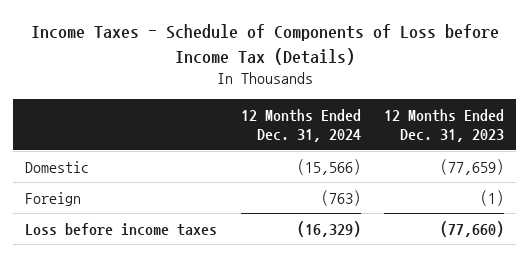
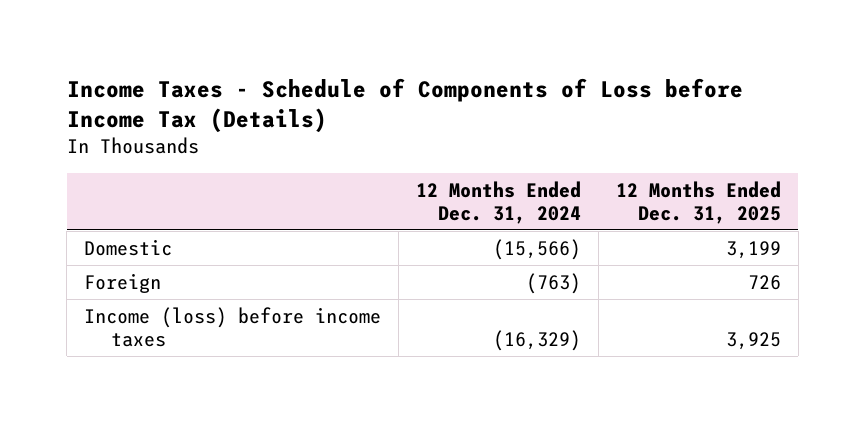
[384,108,505,143] 12 Months Ended Dec. 31, 2023 -> none
none -> [615,180,781,224] 12 Months Ended Dec. 31, 2025
[24,222,217,236] Loss before income taxes -> [84,306,382,347] Income (loss) before income taxes

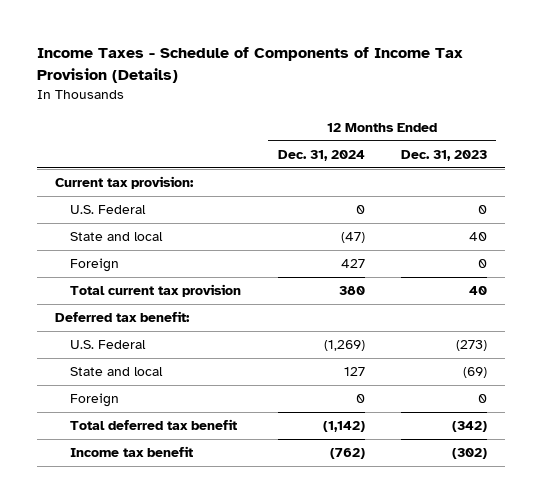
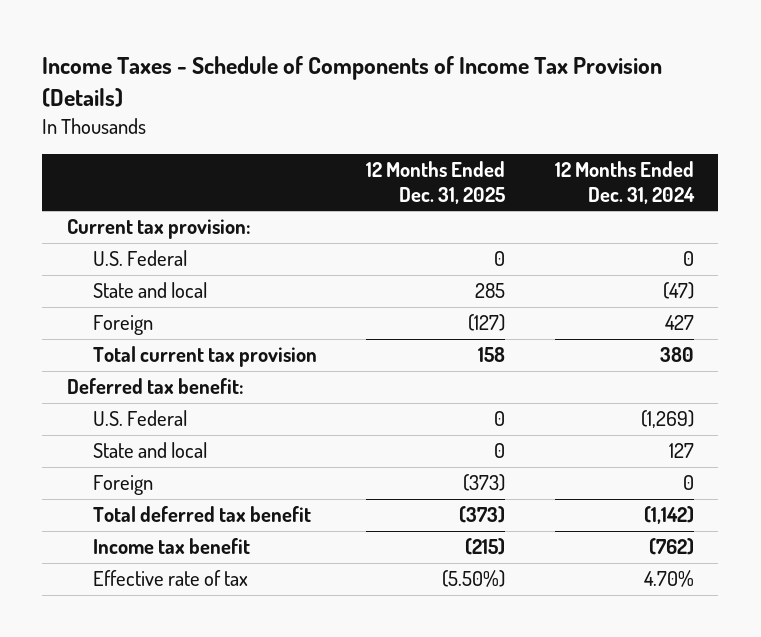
[401,149,488,161] Dec. 31, 2023 -> none
none -> [366,161,506,205] 12 Months Ended Dec. 31, 2025
none -> [92,570,248,587] Effective rate of tax

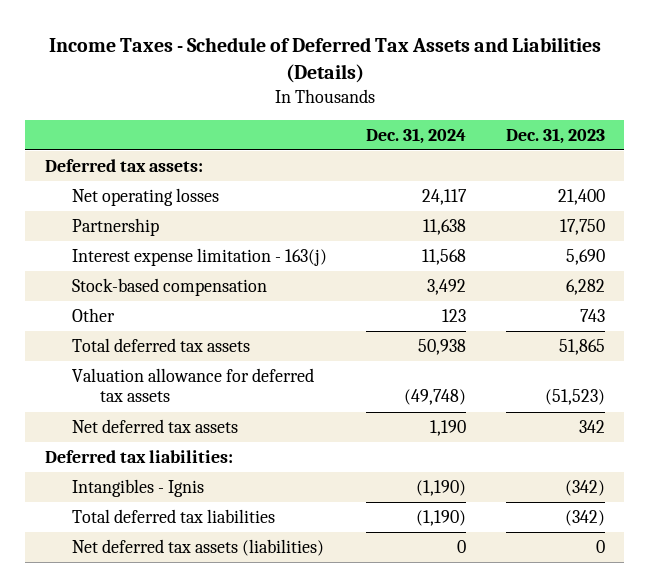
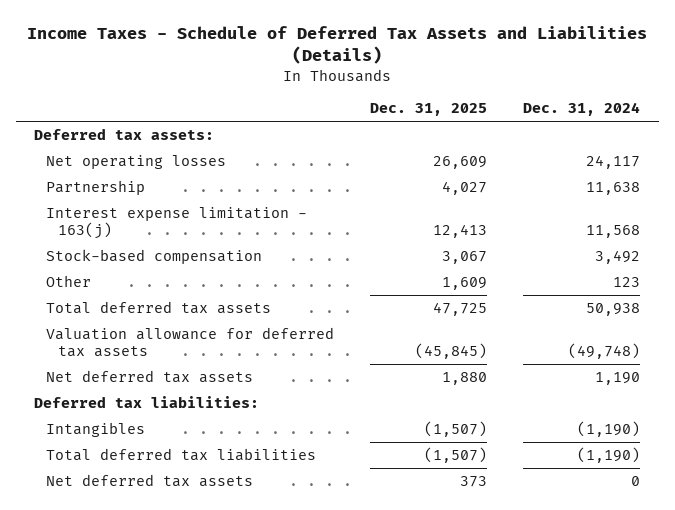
[505,127,605,144] Dec. 31, 2023 -> none
none -> [370,103,488,117] Dec. 31, 2025
[72,478,205,497] Intangibles - Ignis -> [46,422,146,438] Intangibles
[72,538,325,556] Net deferred tax assets (liabilities) -> [46,474,254,488] Net deferred tax assets

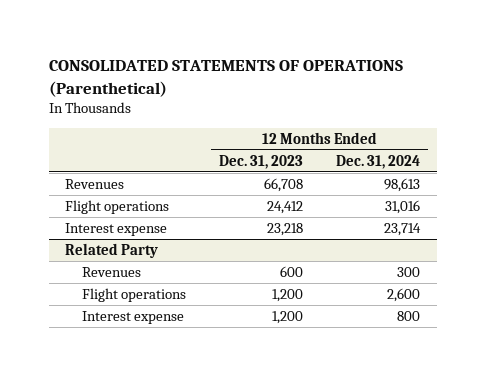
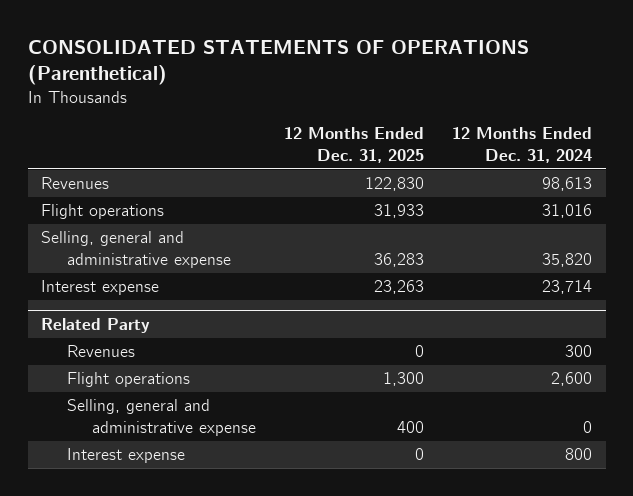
[219,154,304,169] Dec. 31, 2023 -> none
none -> [284,127,425,164] 12 Months Ended Dec. 31, 2025
none -> [41,231,231,269] Selling, general and administrative expense
none -> [66,399,257,437] Selling, general and administrative expense

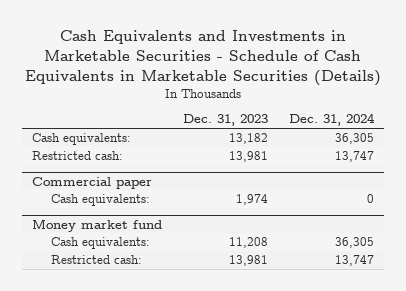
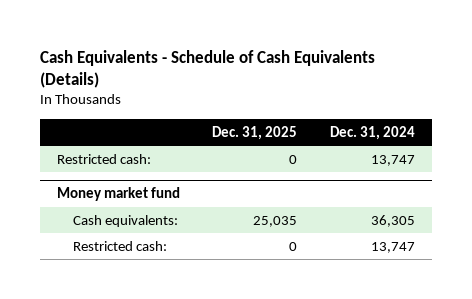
[25,30,382,86] Cash Equivalents and Investments in Marketable Securities - Schedule of Cash Equivalents in Marketable Securities (Details) -> [40,49,376,88] Cash Equivalents - Schedule of Cash Equivalents (Details)
[183,114,269,127] Dec. 31, 2023 -> none
none -> [212,125,298,140] Dec. 31, 2025
[32,133,132,146] Cash equivalents: -> none
[32,176,153,189] Commercial paper -> none
[51,194,151,207] Cash equivalents: -> none

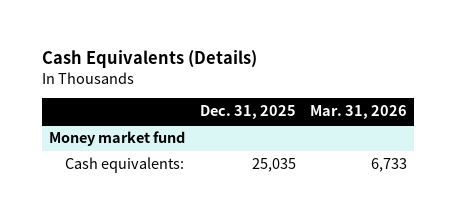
[40,49,376,88] Cash Equivalents - Schedule of Cash Equivalents (Details) -> [41,50,257,69] Cash Equivalents (Details)
[330,125,416,140] Dec. 31, 2024 -> none
none -> [309,105,407,120] Mar. 31, 2026
[56,153,151,164] Restricted cash: -> none
[72,240,167,251] Restricted cash: -> none

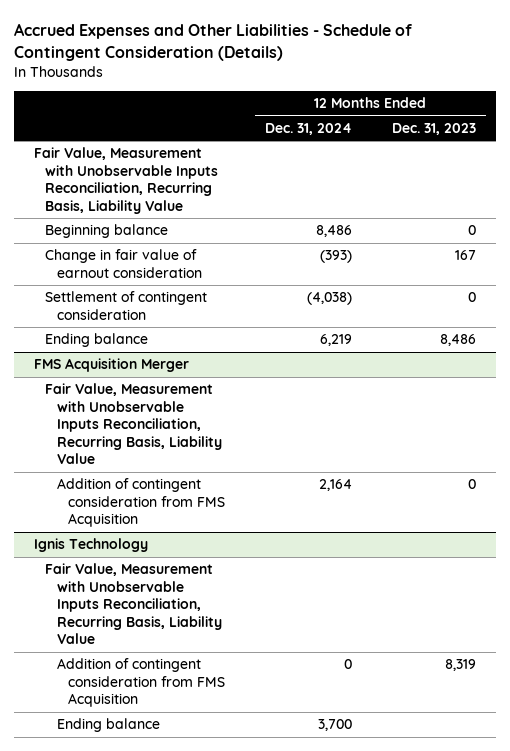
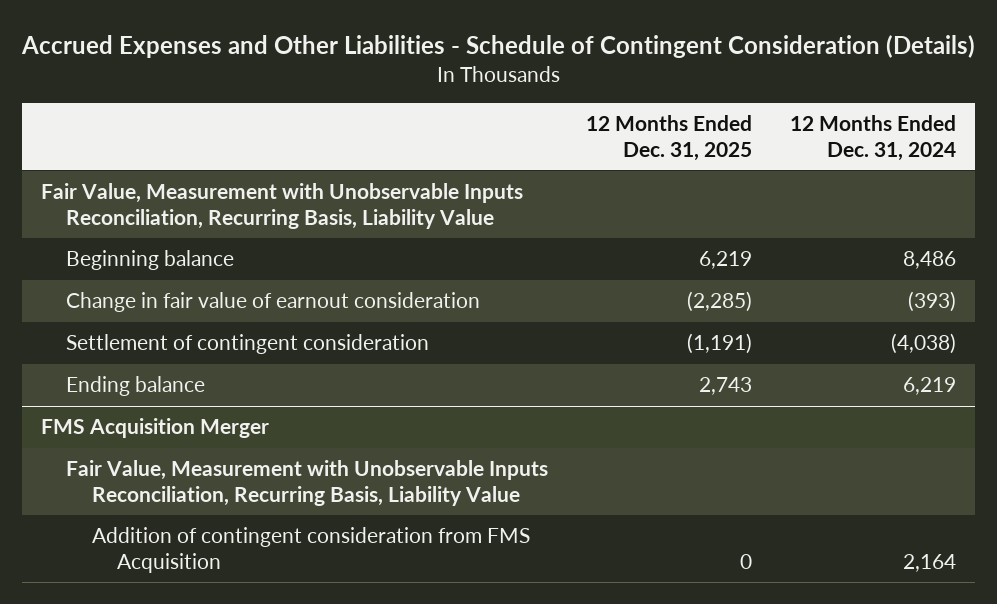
[391,122,476,135] Dec. 31, 2023 -> none
none -> [586,115,753,161] 12 Months Ended Dec. 31, 2025
[34,538,149,553] Ignis Technology -> none
[45,563,222,645] Fair Value, Measurement with Unobservable Inputs Reconciliation, Recurring Basis, Liability Value -> none
[56,658,225,708] Addition of contingent consideration from FMS Acquisition -> none
[56,718,160,733] Ending balance -> none

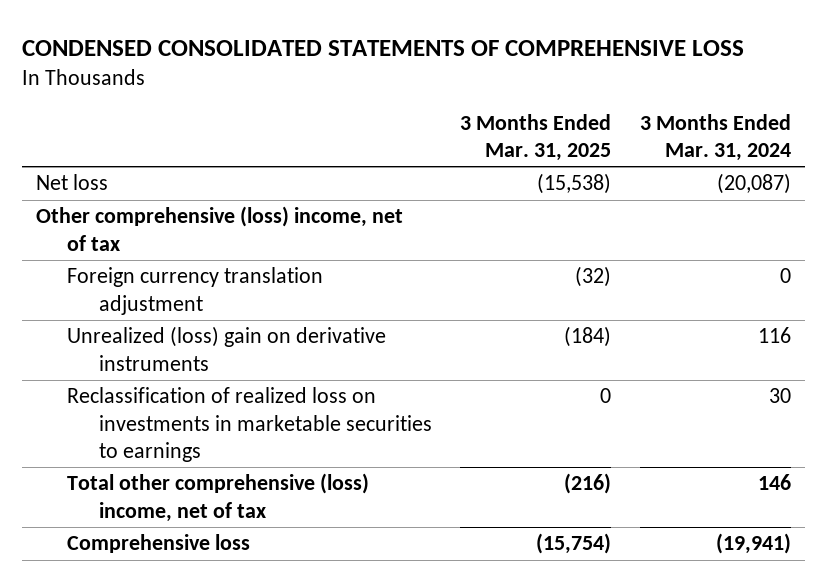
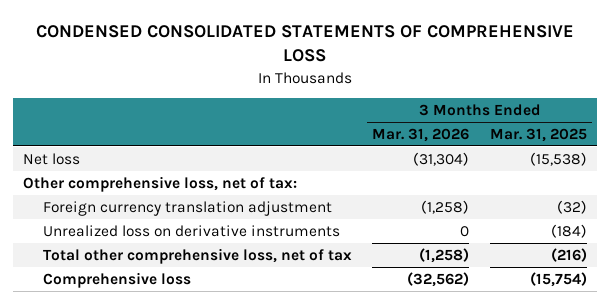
[639,113,791,162] 3 Months Ended Mar. 31, 2024 -> none
none -> [372,127,470,142] Mar. 31, 2026
[36,206,404,251] Other comprehensive (loss) income, net of tax -> [22,175,297,192] Other comprehensive loss, net of tax:
[67,387,432,462] Reclassification of realized loss on investments in marketable securities to earnings -> none
[67,326,387,371] Unrealized (loss) gain on derivative instruments -> [42,224,340,237] Unrealized loss on derivative instruments
[67,473,370,522] Total other comprehensive (loss) income, net of tax -> [42,247,352,264] Total other comprehensive loss, net of tax

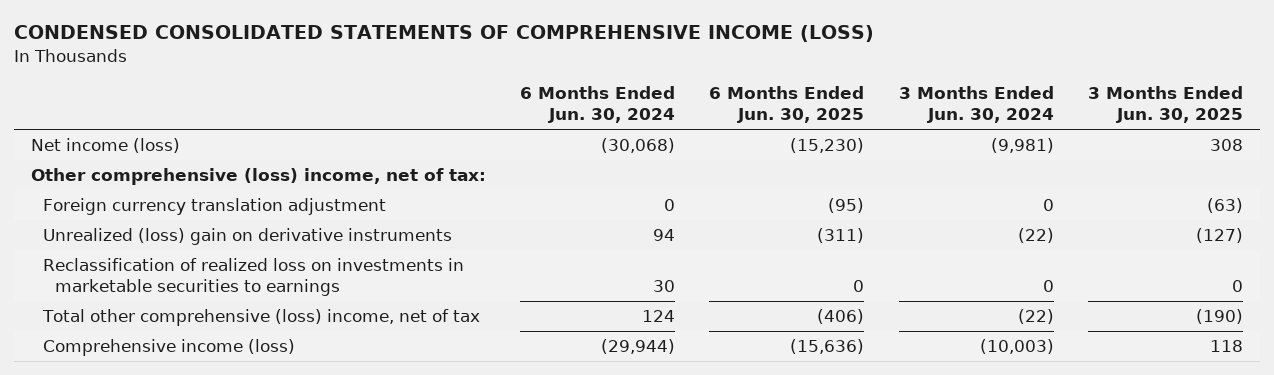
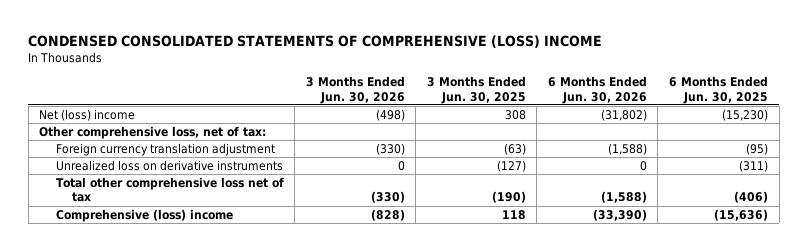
[13,25,874,43] CONDENSED CONSOLIDATED STATEMENTS OF COMPREHENSIVE INCOME (LOSS) -> [28,35,603,49] CONDENSED CONSOLIDATED STATEMENTS OF COMPREHENSIVE (LOSS) INCOME
[520,86,676,124] 6 Months Ended Jun. 30, 2024 -> none
[898,86,1054,124] 3 Months Ended Jun. 30, 2024 -> none
none -> [305,76,405,104] 3 Months Ended Jun. 30, 2026
none -> [547,76,647,104] 6 Months Ended Jun. 30, 2026
[30,137,180,153] Net income (loss) -> [39,108,136,121] Net (loss) income
[30,167,486,185] Other comprehensive (loss) income, net of tax: -> [39,125,267,139] Other comprehensive loss, net of tax:
[42,257,464,296] Reclassification of realized loss on investments in marketable securities to earnings -> none
[42,227,452,245] Unrealized (loss) gain on derivative instruments -> [55,159,283,171] Unrealized loss on derivative instruments
[41,308,480,326] Total other comprehensive (loss) income, net of tax -> [55,176,284,203] Total other comprehensive loss net of tax
[42,338,295,356] Comprehensive income (loss) -> [55,208,233,222] Comprehensive (loss) income

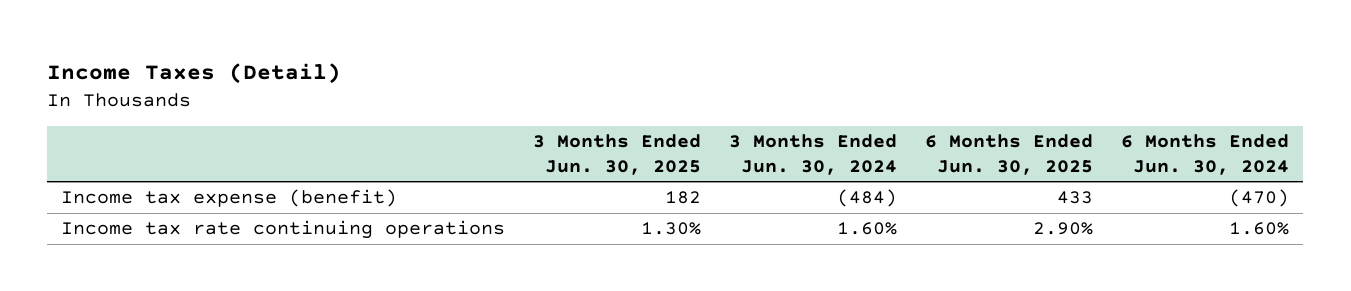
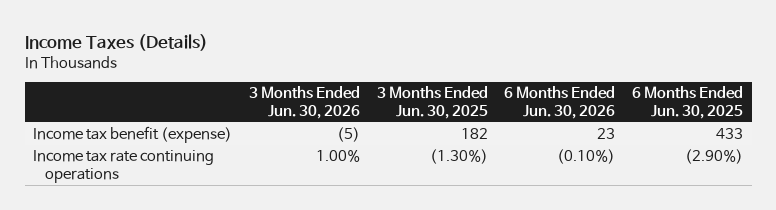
[47,62,342,84] Income Taxes (Detail) -> [24,33,208,51] Income Taxes (Details)
[729,134,898,175] 3 Months Ended Jun. 30, 2024 -> none
[1121,134,1290,175] 6 Months Ended Jun. 30, 2024 -> none
none -> [249,86,361,120] 3 Months Ended Jun. 30, 2026
none -> [504,86,616,120] 6 Months Ended Jun. 30, 2026
[61,189,398,208] Income tax expense (benefit) -> [33,126,233,144] Income tax benefit (expense)
[641,222,702,236] 1.30% -> [429,149,488,165] (1.30%)
[1033,222,1094,236] 2.90% -> [685,149,744,165] (2.90%)

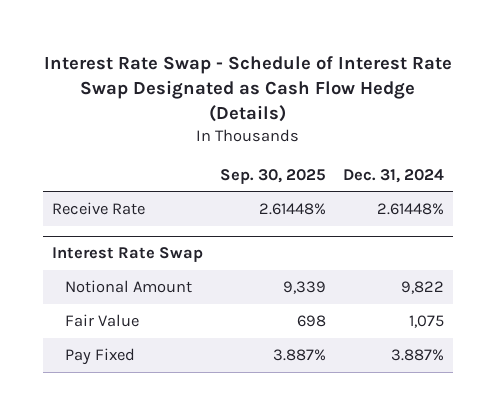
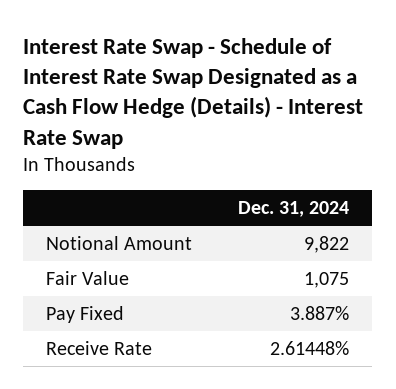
[44,55,453,123] Interest Rate Swap - Schedule of Interest Rate Swap Designated as Cash Flow Hedge (Details) -> [23,37,364,149] Interest Rate Swap - Schedule of Interest Rate Swap Designated as a Cash Flow Hedge (Details) - Interest Rate Swap
[220,168,327,184] Sep. 30, 2025 -> none
[52,247,204,263] Interest Rate Swap -> none
[52,202,146,216] Receive Rate -> [46,340,153,355] Receive Rate

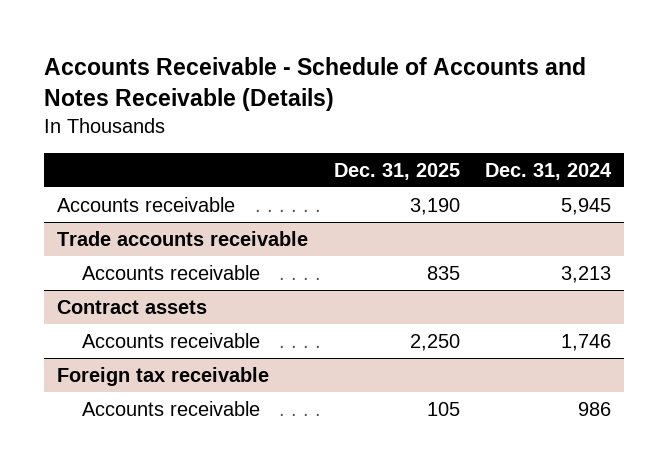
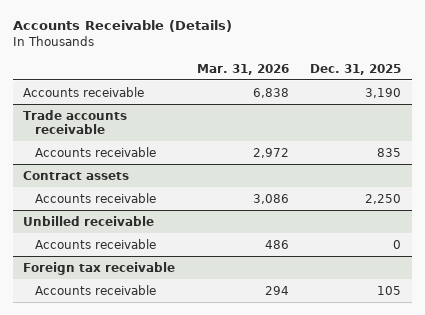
[44,57,587,112] Accounts Receivable - Schedule of Accounts and Notes Receivable (Details) -> [12,20,232,33] Accounts Receivable (Details)
[485,162,613,180] Dec. 31, 2024 -> none
none -> [196,63,289,75] Mar. 31, 2026
none -> [23,215,155,226] Unbilled receivable
none -> [34,238,156,249] Accounts receivable

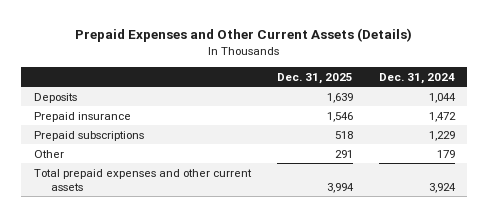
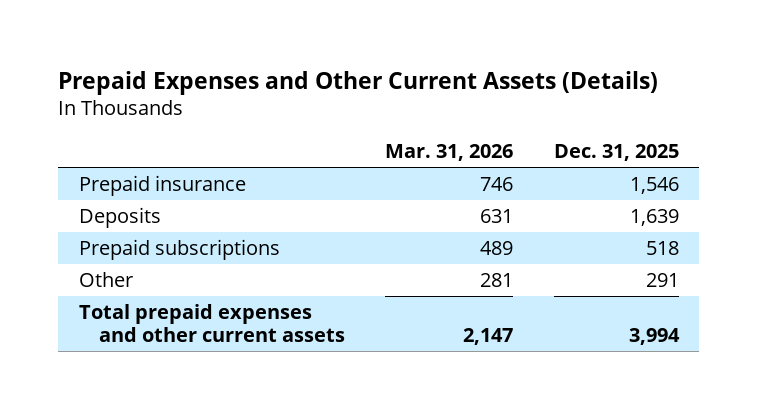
[378,72,455,84] Dec. 31, 2024 -> none
none -> [385,144,514,162] Mar. 31, 2026
[33,92,77,103] Deposits -> [78,207,161,229] Deposits

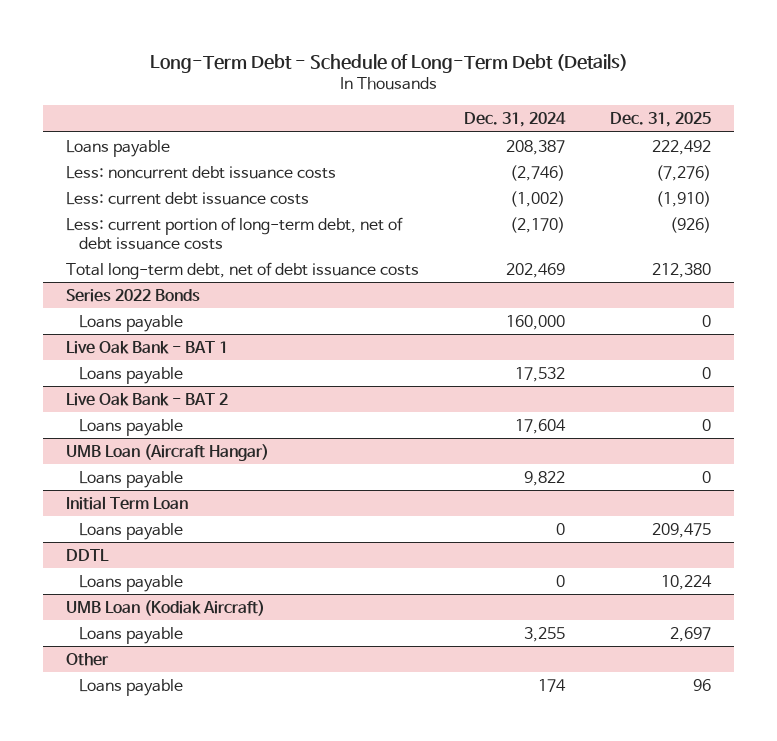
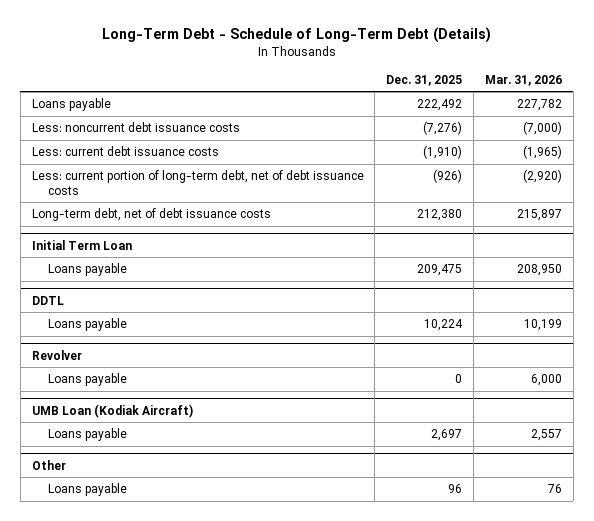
[464,112,567,128] Dec. 31, 2024 -> none
none -> [484,74,562,86] Mar. 31, 2026
[66,288,201,302] Series 2022 Bonds -> none
[79,314,184,332] Loans payable -> none
[66,340,229,354] Live Oak Bank - BAT 1 -> none
[79,366,184,384] Loans payable -> none
[66,392,229,406] Live Oak Bank - BAT 2 -> none
[79,418,184,436] Loans payable -> none
[66,443,270,461] UMB Loan (Aircraft Hangar) -> none
[79,470,184,488] Loans payable -> none
[66,261,420,280] Total long-term debt, net of debt issuance costs -> [31,208,271,222] Long-term debt, net of debt issuance costs
none -> [31,349,82,360] Revolver
none -> [47,373,127,387] Loans payable

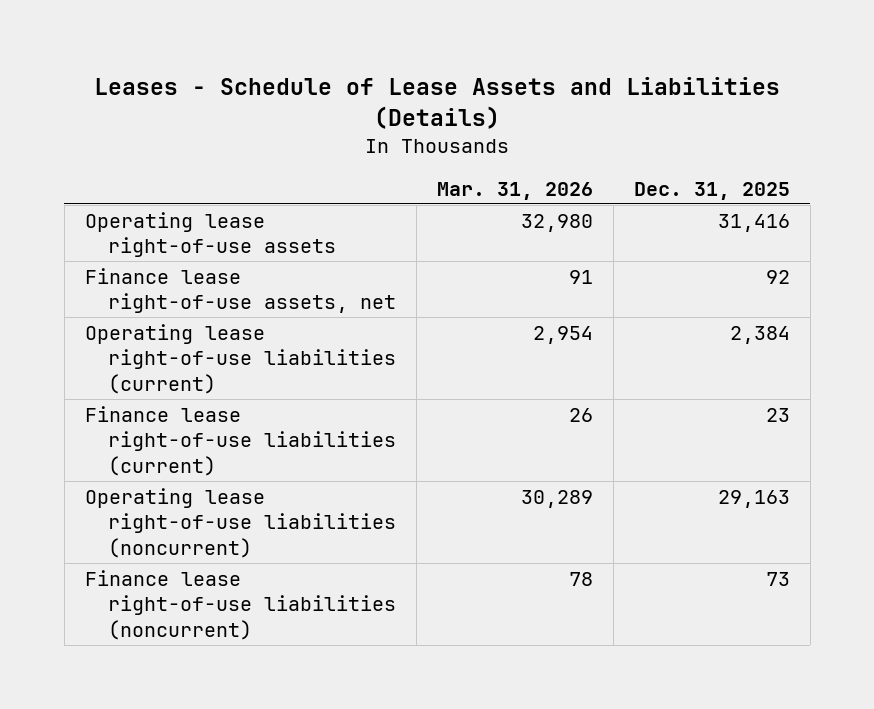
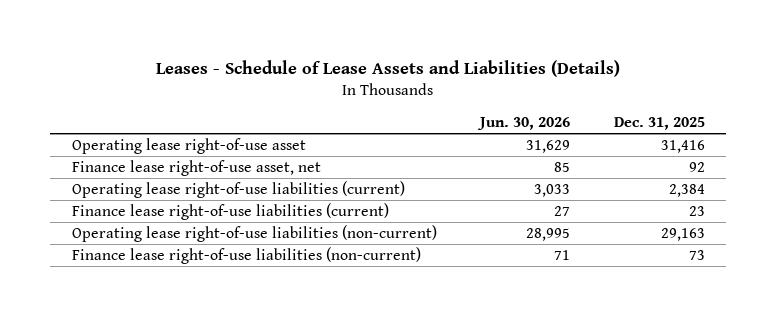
[437,181,594,200] Mar. 31, 2026 -> none
none -> [477,116,571,130] Jun. 30, 2026
[84,211,337,258] Operating lease right-of-use assets -> [71,137,306,154] Operating lease right-of-use asset
[84,267,397,314] Finance lease right-of-use assets, net -> [71,159,321,176] Finance lease right-of-use asset, net
[84,487,397,558] Operating lease right-of-use liabilities (noncurrent) -> [71,224,437,242] Operating lease right-of-use liabilities (non-current)
[84,569,397,640] Finance lease right-of-use liabilities (noncurrent) -> [71,246,421,264] Finance lease right-of-use liabilities (non-current)

